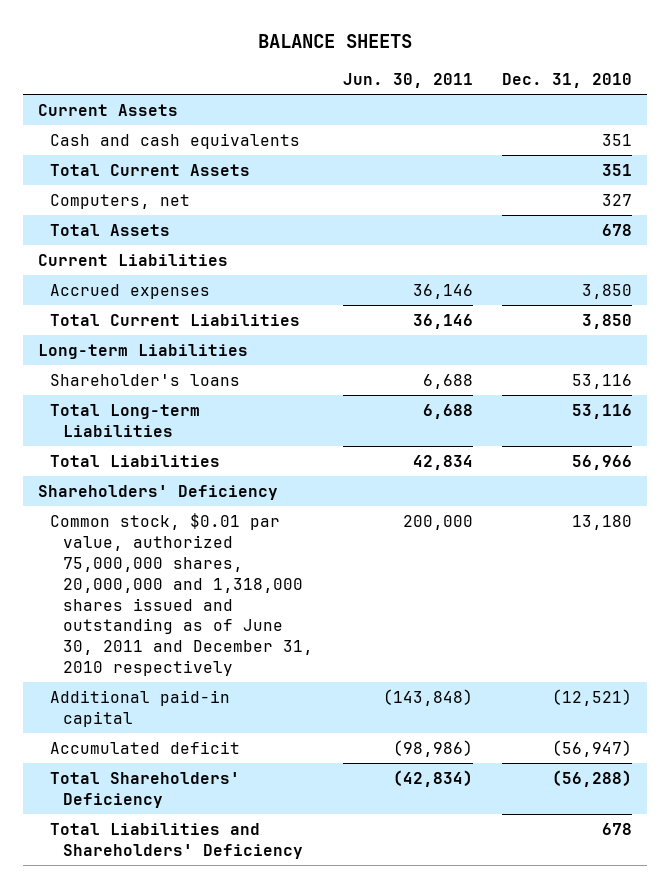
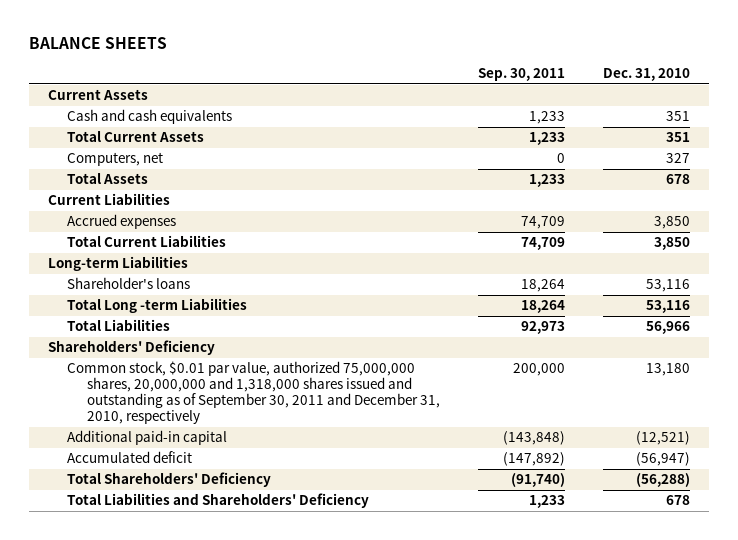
[342,72,473,88] Jun. 30, 2011 -> none
none -> [477,68,565,82] Sep. 30, 2011
[50,403,201,437] Total Long-term Liabilities -> [67,298,248,314] Total Long -term Liabilities
[50,512,314,677] Common stock, $0.01 par value, authorized 75,000,000 shares, 20,000,000 and 1,318,000 shares issued and outstanding as of June 30, 2011 and December 31, 2010 respectively -> [67,361,440,425] Common stock, $0.01 par value, authorized 75,000,000 shares, 20,000,000 and 1,318,000 shares issued and outstanding as of September 30, 2011 and December 31, 2010, respectively

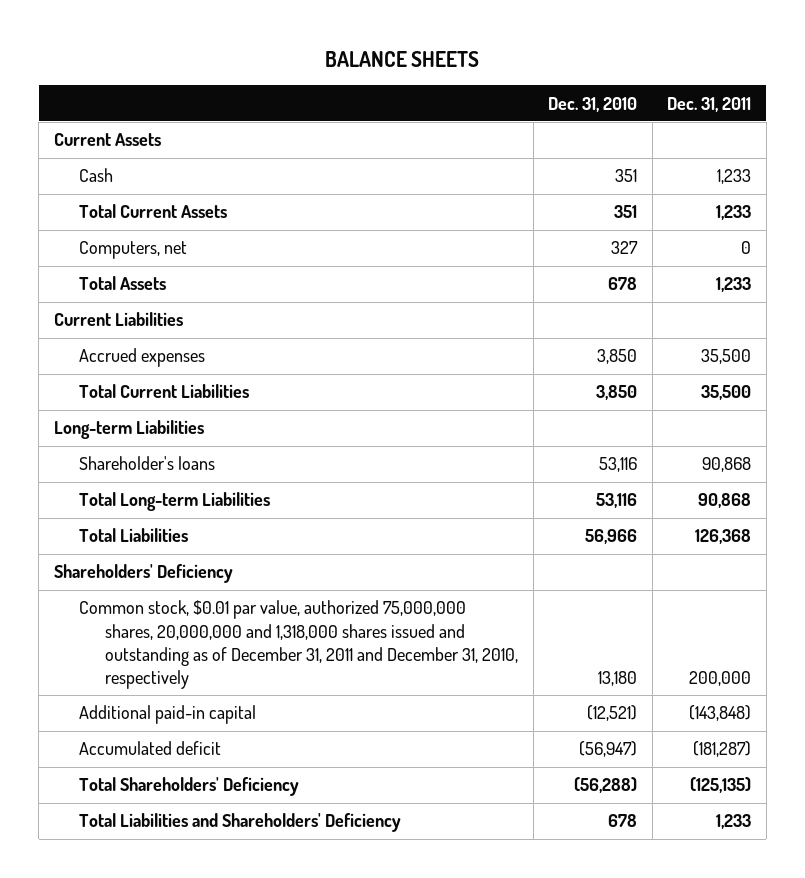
[477,68,565,82] Sep. 30, 2011 -> none
none -> [667,96,752,112] Dec. 31, 2011
[67,109,233,125] Cash and cash equivalents -> [79,168,114,183] Cash
[67,298,248,314] Total Long -term Liabilities -> [79,492,271,512] Total Long-term Liabilities
[67,361,440,425] Common stock, $0.01 par value, authorized 75,000,000 shares, 20,000,000 and 1,318,000 shares issued and outstanding as of September 30, 2011 and December 31, 2010, respectively -> [79,600,519,689] Common stock, $0.01 par value, authorized 75,000,000 shares, 20,000,000 and 1,318,000 shares issued and outstanding as of December 31, 2011 and December 31, 2010, respectively

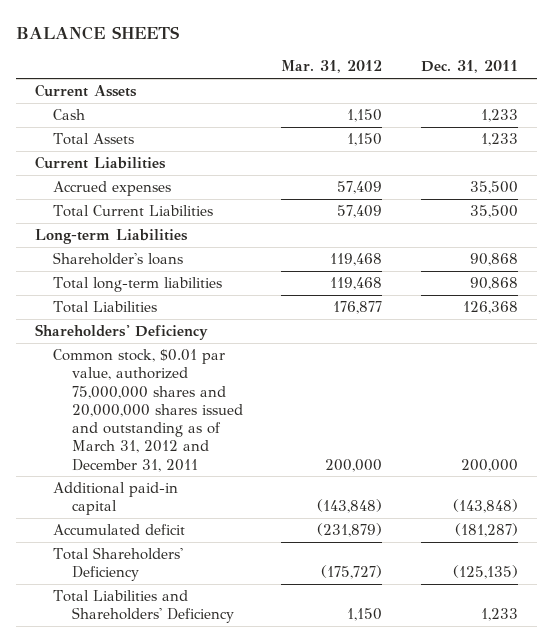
[548,96,638,112] Dec. 31, 2010 -> none
none -> [281,60,383,74] Mar. 31, 2012
[79,204,228,219] Total Current Assets -> none
[79,241,188,260] Computers, net -> none
[79,492,271,512] Total Long-term Liabilities -> [53,277,223,293] Total long-term liabilities
[79,600,519,689] Common stock, $0.01 par value, authorized 75,000,000 shares, 20,000,000 and 1,318,000 shares issued and outstanding as of December 31, 2011 and December 31, 2010, respectively -> [53,349,243,472] Common stock, $0.01 par value, authorized 75,000,000 shares and 20,000,000 shares issued and outstanding as of March 31, 2012 and December 31, 2011

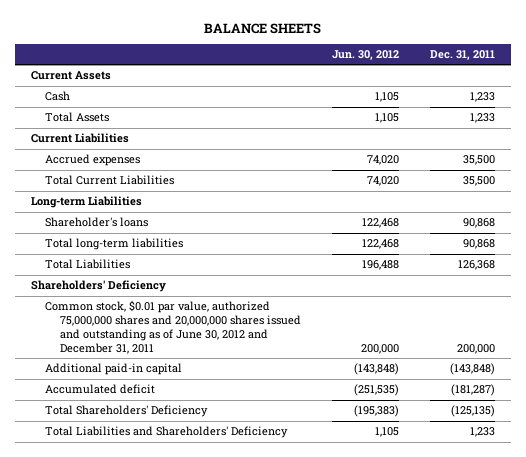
[281,60,383,74] Mar. 31, 2012 -> none
none -> [332,50,400,61] Jun. 30, 2012
[53,349,243,472] Common stock, $0.01 par value, authorized 75,000,000 shares and 20,000,000 shares issued and outstanding as of March 31, 2012 and December 31, 2011 -> [45,300,302,354] Common stock, $0.01 par value, authorized 75,000,000 shares and 20,000,000 shares issued and outstanding as of June 30, 2012 and December 31, 2011

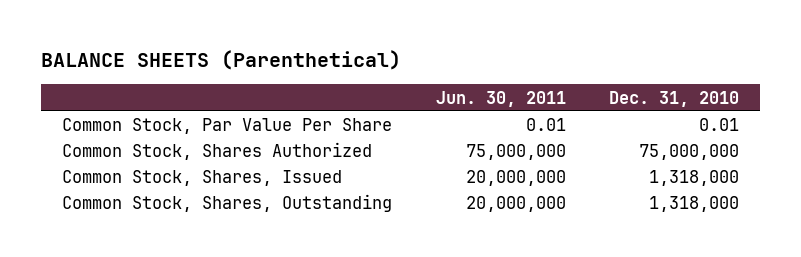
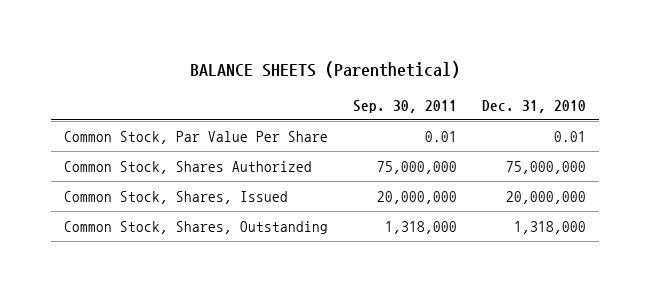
[435,90,566,107] Jun. 30, 2011 -> none
none -> [353,99,458,113] Sep. 30, 2011
[648,170,739,187] 1,318,000 -> [506,190,587,204] 20,000,000

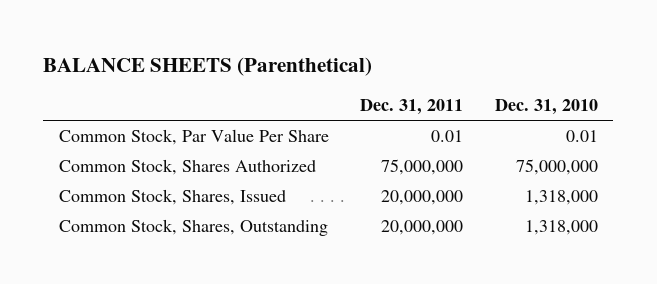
[353,99,458,113] Sep. 30, 2011 -> none
none -> [360,99,464,116] Dec. 31, 2011
[506,190,587,204] 20,000,000 -> [524,190,598,206] 1,318,000

